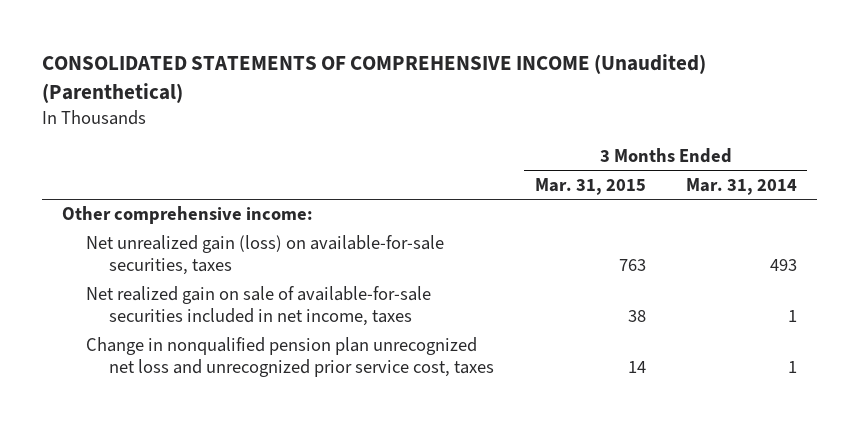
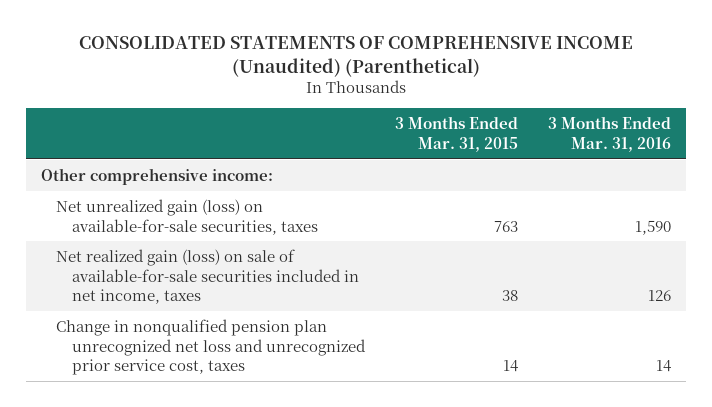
[686,177,798,195] Mar. 31, 2014 -> none
none -> [548,116,672,152] 3 Months Ended Mar. 31, 2016
[85,286,431,327] Net realized gain on sale of available-for-sale securities included in net income, taxes -> [56,248,359,305] Net realized gain (loss) on sale of available-for-sale securities included in net income, taxes

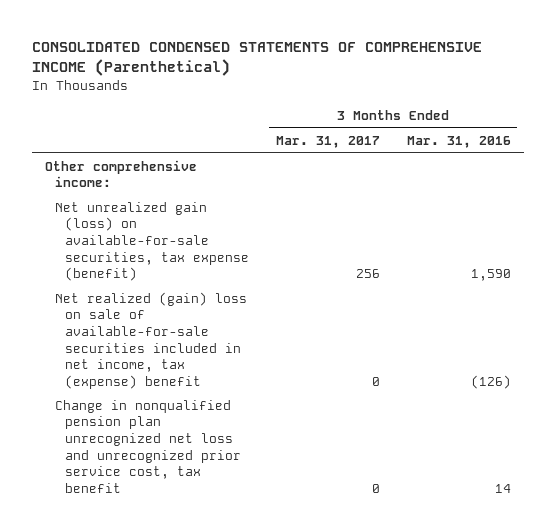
[78,36,633,77] CONSOLIDATED STATEMENTS OF COMPREHENSIVE INCOME (Unaudited) (Parenthetical) -> [31,42,482,77] CONSOLIDATED CONDENSED STATEMENTS OF COMPREHENSIVE INCOME (Parenthetical)
[395,116,519,152] 3 Months Ended Mar. 31, 2015 -> none
none -> [275,135,380,148] Mar. 31, 2017
[56,198,318,235] Net unrealized gain (loss) on available-for-sale securities, taxes -> [54,201,249,282] Net unrealized gain (loss) on available-for-sale securities, tax expense (benefit)
[56,248,359,305] Net realized gain (loss) on sale of available-for-sale securities included in net income, taxes -> [54,291,247,389] Net realized (gain) loss on sale of available-for-sale securities included in net income, tax (expense) benefit
[648,290,672,302] 126 -> [470,374,511,389] (126)
[56,318,366,376] Change in nonqualified pension plan unrecognized net loss and unrecognized prior service cost, taxes -> [54,399,241,493] Change in nonqualified pension plan unrecognized net loss and unrecognized prior service cost, tax benefit

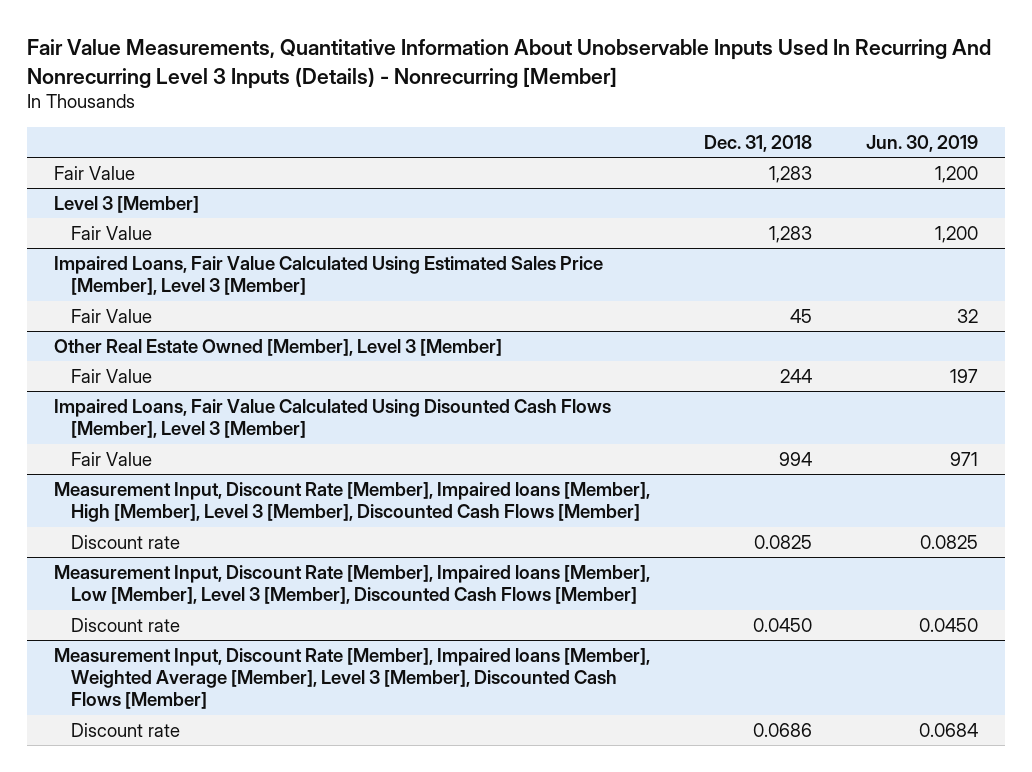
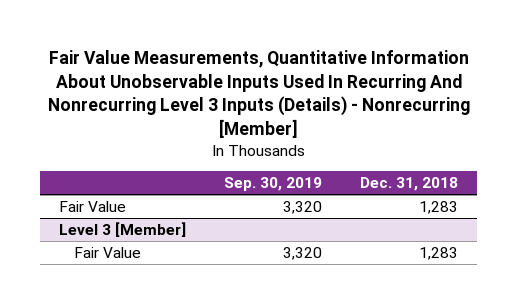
[865,134,978,152] Jun. 30, 2019 -> none
none -> [224,177,323,192] Sep. 30, 2019
[54,255,604,296] Impaired Loans, Fair Value Calculated Using Estimated Sales Price [Member], Level 3 [Member] -> none
[71,308,153,323] Fair Value -> none
[54,338,503,356] Other Real Estate Owned [Member], Level 3 [Member] -> none
[71,368,153,383] Fair Value -> none
[54,398,612,439] Impaired Loans, Fair Value Calculated Using Disounted Cash Flows [Member], Level 3 [Member] -> none
[71,451,153,466] Fair Value -> none
[54,481,651,523] Measurement Input, Discount Rate [Member], Impaired loans [Member], High [Member], Level 3 [Member], Discounted Cash Flows [Member] -> none
[71,534,181,549] Discount rate -> none
[54,564,651,605] Measurement Input, Discount Rate [Member], Impaired loans [Member], Low [Member], Level 3 [Member], Discounted Cash Flows [Member] -> none
[71,617,181,632] Discount rate -> none
[54,647,651,710] Measurement Input, Discount Rate [Member], Impaired loans [Member], Weighted Average [Member], Level 3 [Member], Discounted Cash Flows [Member] -> none
[71,722,181,737] Discount rate -> none

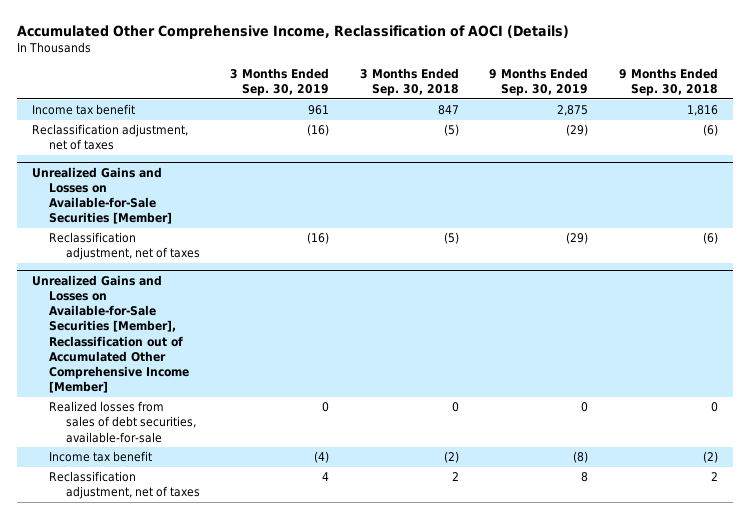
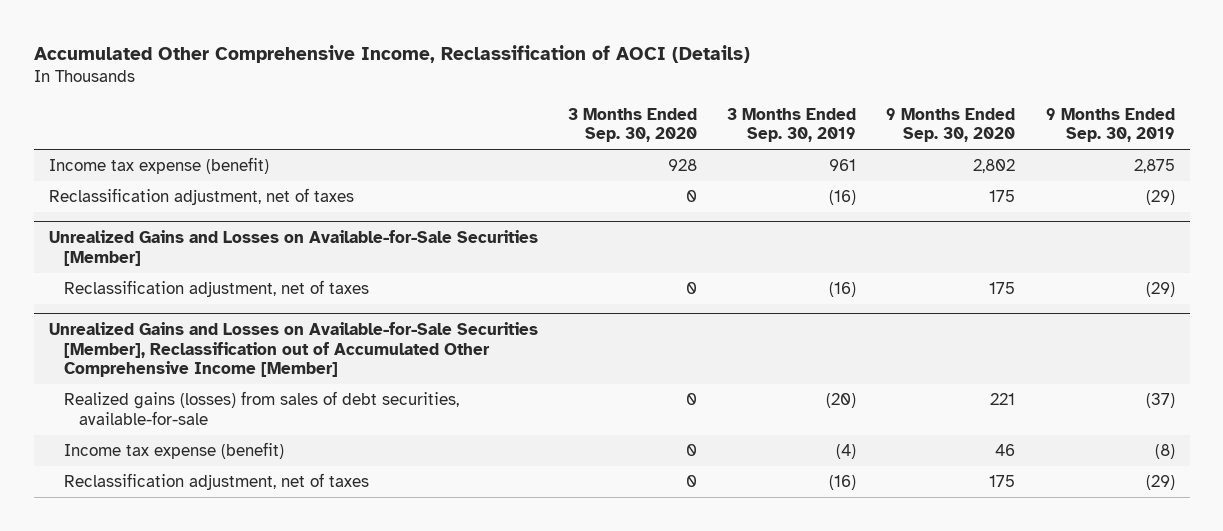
[359,67,459,97] 3 Months Ended Sep. 30, 2018 -> none
[618,67,718,97] 9 Months Ended Sep. 30, 2018 -> none
none -> [568,107,698,143] 3 Months Ended Sep. 30, 2020
none -> [886,107,1016,143] 9 Months Ended Sep. 30, 2020
[32,104,136,116] Income tax benefit -> [48,157,269,175] Income tax expense (benefit)
[49,401,196,443] Realized losses from sales of debt securities, available-for-sale -> [63,391,459,425] Realized gains (losses) from sales of debt securities, available-for-sale
[322,402,330,413] 0 -> [826,393,857,409] (20)
[581,402,589,413] 0 -> [1145,393,1175,409] (37)
[49,451,153,463] Income tax benefit -> [63,442,284,460] Income tax expense (benefit)
[322,472,330,482] 4 -> [829,475,857,491] (16)
[581,472,589,483] 8 -> [1145,475,1175,491] (29)

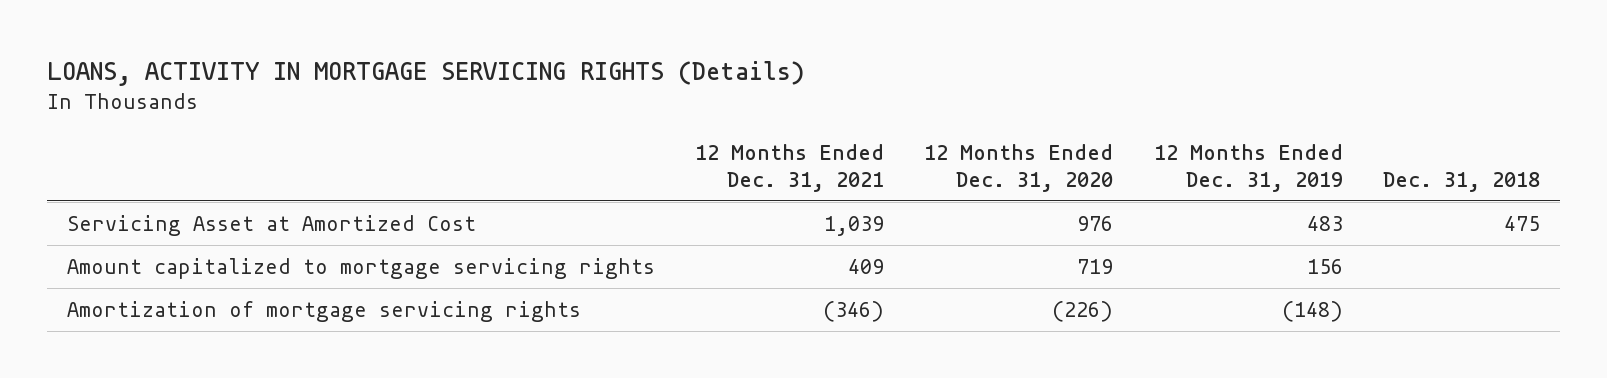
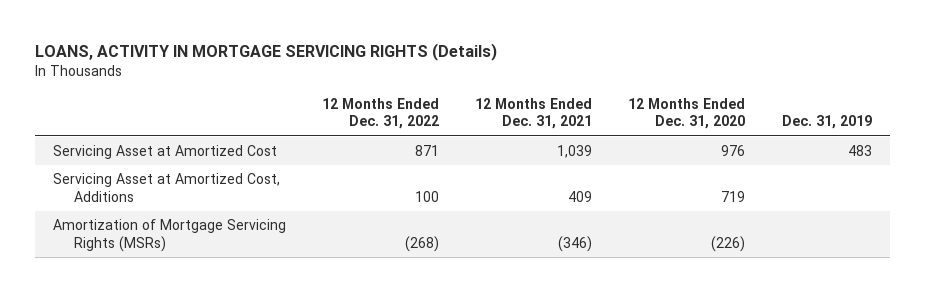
[1153,143,1343,192] 12 Months Ended Dec. 31, 2019 -> none
[1382,171,1540,192] Dec. 31, 2018 -> none
none -> [322,97,440,130] 12 Months Ended Dec. 31, 2022
none -> [781,115,872,130] Dec. 31, 2019
[66,257,655,279] Amount capitalized to mortgage servicing rights -> [53,173,281,202] Servicing Asset at Amortized Cost, Additions
[66,300,581,322] Amortization of mortgage servicing rights -> [53,219,287,252] Amortization of Mortgage Servicing Rights (MSRs)

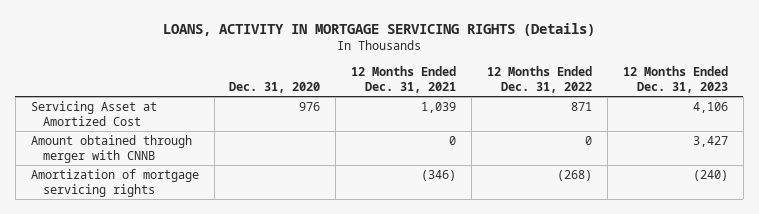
[628,97,746,130] 12 Months Ended Dec. 31, 2020 -> none
[781,115,872,130] Dec. 31, 2019 -> none
none -> [229,82,321,94] Dec. 31, 2020
none -> [622,66,728,94] 12 Months Ended Dec. 31, 2023
[53,173,281,202] Servicing Asset at Amortized Cost, Additions -> none
none -> [30,134,192,163] Amount obtained through merger with CNNB
[53,219,287,252] Amortization of Mortgage Servicing Rights (MSRs) -> [30,168,199,197] Amortization of mortgage servicing rights

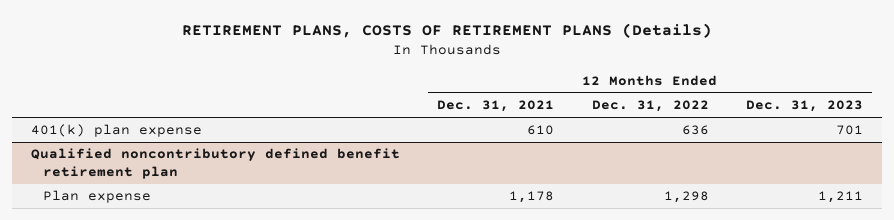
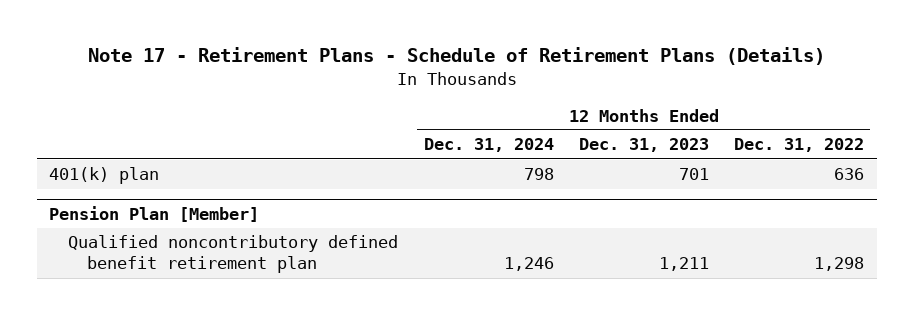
[181,22,712,38] RETIREMENT PLANS, COSTS OF RETIREMENT PLANS (Details) -> [87,47,825,66] Note 17 - Retirement Plans - Schedule of Retirement Plans (Details)
[437,100,555,113] Dec. 31, 2021 -> none
none -> [423,138,554,153] Dec. 31, 2024
[31,124,203,138] 401(k) plan expense -> [49,167,160,185] 401(k) plan
[31,148,401,179] Qualified noncontributory defined benefit retirement plan -> [49,205,260,222] Pension Plan [Member]
[42,190,151,204] Plan expense -> [68,235,399,274] Qualified noncontributory defined benefit retirement plan

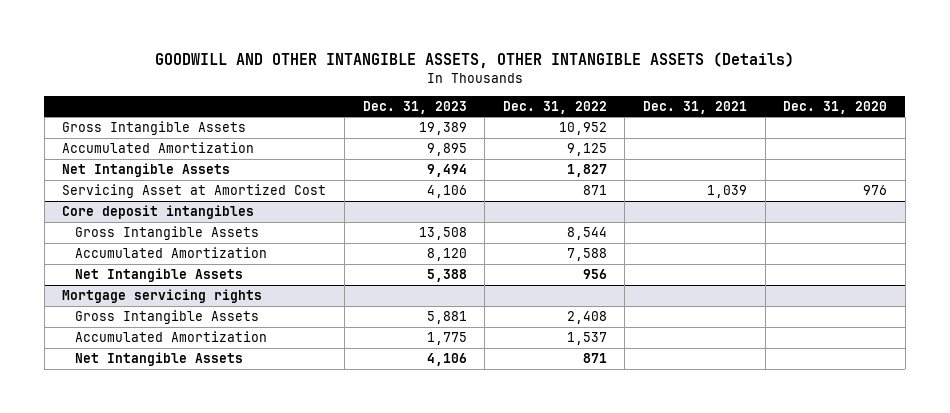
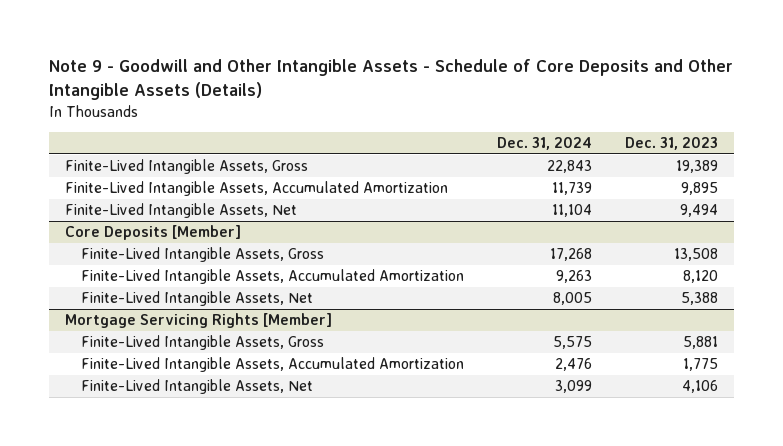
[154,51,794,68] GOODWILL AND OTHER INTANGIBLE ASSETS, OTHER INTANGIBLE ASSETS (Details) -> [48,59,733,101] Note 9 - Goodwill and Other Intangible Assets - Schedule of Core Deposits and Other Intangible Assets (Details)
[502,100,607,114] Dec. 31, 2022 -> none
[643,100,748,114] Dec. 31, 2021 -> none
[783,100,888,114] Dec. 31, 2020 -> none
none -> [497,137,593,151] Dec. 31, 2024
[62,184,327,199] Servicing Asset at Amortized Cost -> none
[62,121,247,136] Gross Intangible Assets -> [64,159,308,175] Finite-Lived Intangible Assets, Gross
[62,142,255,154] Accumulated Amortization -> [64,181,448,197] Finite-Lived Intangible Assets, Accumulated Amortization
[62,163,231,178] Net Intangible Assets -> [64,203,297,219] Finite-Lived Intangible Assets, Net
[62,205,255,220] Core deposit intangibles -> [64,225,241,241] Core Deposits [Member]
[74,226,259,241] Gross Intangible Assets -> [81,247,325,263] Finite-Lived Intangible Assets, Gross
[74,247,267,259] Accumulated Amortization -> [81,269,465,285] Finite-Lived Intangible Assets, Accumulated Amortization
[74,268,243,283] Net Intangible Assets -> [81,291,314,307] Finite-Lived Intangible Assets, Net
[62,289,263,304] Mortgage servicing rights -> [64,313,332,329] Mortgage Servicing Rights [Member]
[74,310,259,325] Gross Intangible Assets -> [81,335,325,351] Finite-Lived Intangible Assets, Gross
[74,331,267,343] Accumulated Amortization -> [81,357,465,373] Finite-Lived Intangible Assets, Accumulated Amortization
[74,352,243,367] Net Intangible Assets -> [81,379,314,395] Finite-Lived Intangible Assets, Net

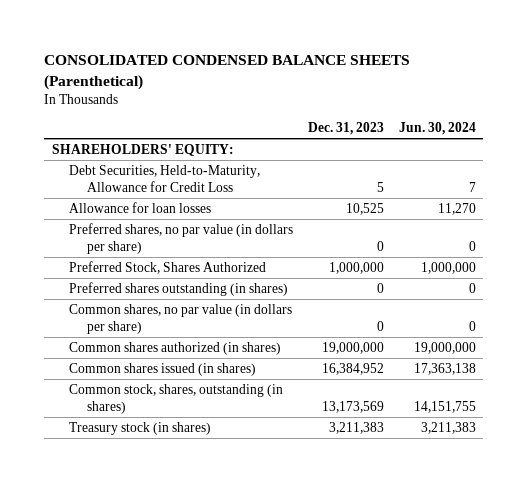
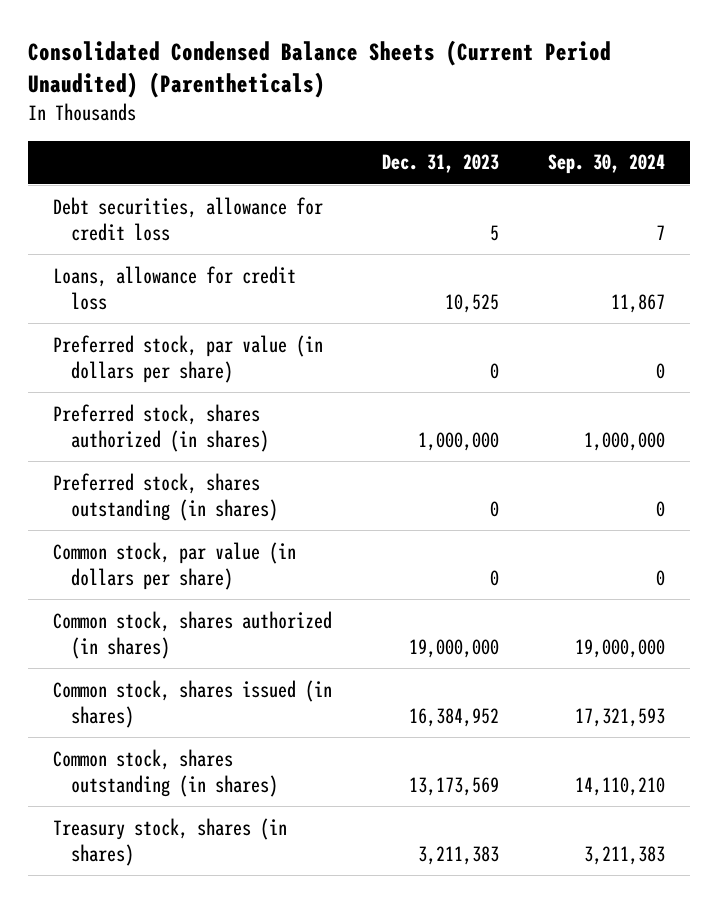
[44,55,411,90] CONSOLIDATED CONDENSED BALANCE SHEETS (Parenthetical) -> [28,40,612,99] Consolidated Condensed Balance Sheets (Current Period Unaudited) (Parentheticals)
[398,121,476,135] Jun. 30, 2024 -> none
none -> [548,154,666,175] Sep. 30, 2024
[51,144,234,157] SHAREHOLDERS' EQUITY: -> none
[69,165,261,193] Debt Securities, Held-to-Maturity, Allowance for Credit Loss -> [52,196,323,242] Debt securities, allowance for credit loss
[69,202,212,214] Allowance for loan losses -> [52,265,296,311] Loans, allowance for credit loss
[69,223,294,255] Preferred shares, no par value (in dollars per share) -> [52,334,323,384] Preferred stock, par value (in dollars per share)
[69,261,267,275] Preferred Stock, Shares Authorized -> [52,403,270,453] Preferred stock, shares authorized (in shares)
[69,282,289,297] Preferred shares outstanding (in shares) -> [52,472,279,522] Preferred stock, shares outstanding (in shares)
[69,304,293,335] Common shares, no par value (in dollars per share) -> [52,541,296,591] Common stock, par value (in dollars per share)
[69,342,282,356] Common shares authorized (in shares) -> [52,610,332,660] Common stock, shares authorized (in shares)
[69,363,257,377] Common shares issued (in shares) -> [52,679,332,729] Common stock, shares issued (in shares)
[69,384,284,415] Common stock, shares, outstanding (in shares) -> [52,748,279,798] Common stock, shares outstanding (in shares)
[69,422,212,436] Treasury stock (in shares) -> [52,817,287,867] Treasury stock, shares (in shares)

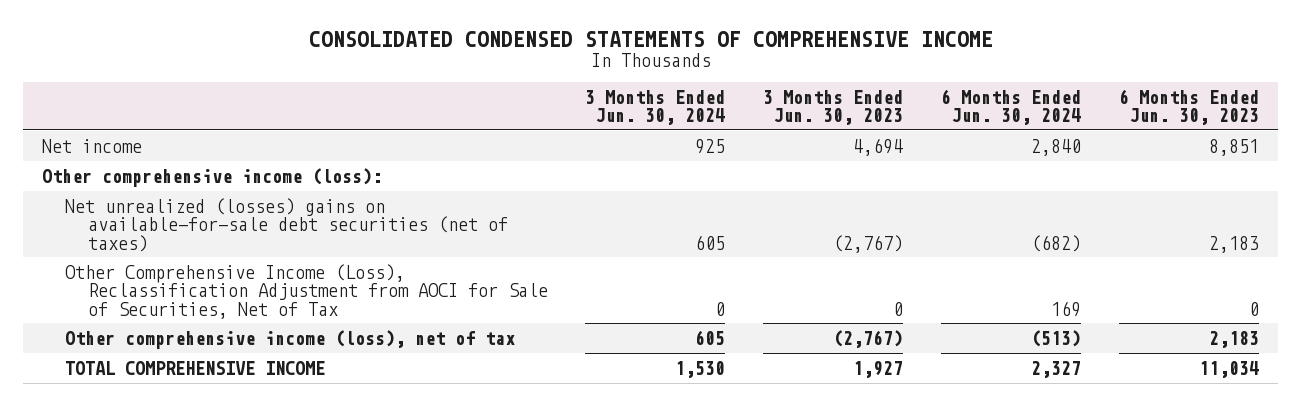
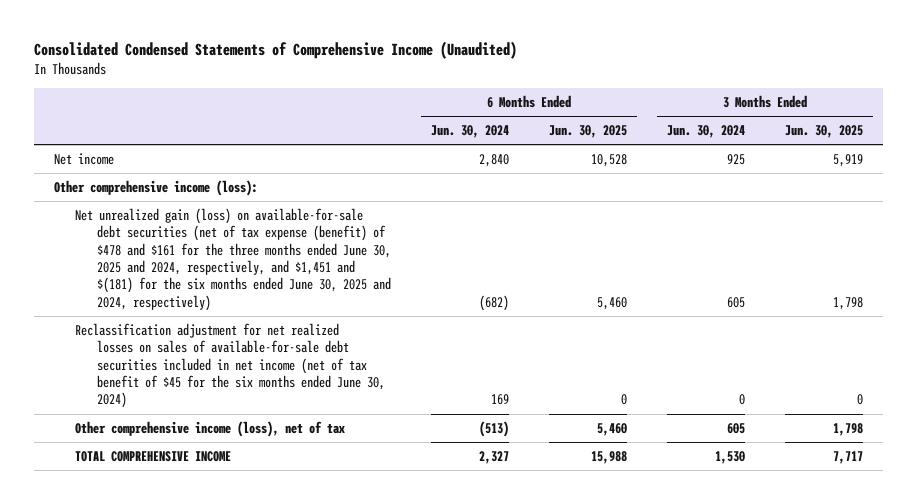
[308,30,993,47] CONSOLIDATED CONDENSED STATEMENTS OF COMPREHENSIVE INCOME -> [33,41,517,60] Consolidated Condensed Statements of Comprehensive Income (Unaudited)
[763,89,904,126] 3 Months Ended Jun. 30, 2023 -> none
[1119,88,1260,126] 6 Months Ended Jun. 30, 2023 -> none
none -> [549,125,628,139] Jun. 30, 2025
none -> [784,125,863,139] Jun. 30, 2025
[64,197,508,252] Net unrealized (losses) gains on available-for-sale debt securities (net of taxes) -> [75,208,392,311] Net unrealized gain (loss) on available-for-sale debt securities (net of tax expense (benefit) of $478 and $161 for the three months ended June 30, 2025 and 2024, respectively, and $1,451 and $(181) for the six months ended June 30, 2025 and 2024, respectively)
[64,263,548,319] Other Comprehensive Income (Loss), Reclassification Adjustment from AOCI for Sale of Securities, Net of Tax -> [75,323,386,409] Reclassification adjustment for net realized losses on sales of available-for-sale debt securities included in net income (net of tax benefit of $45 for the six months ended June 30, 2024)

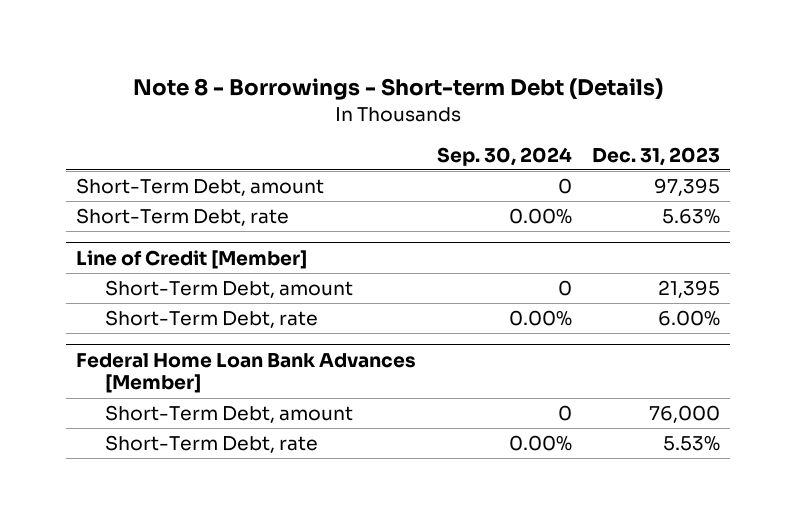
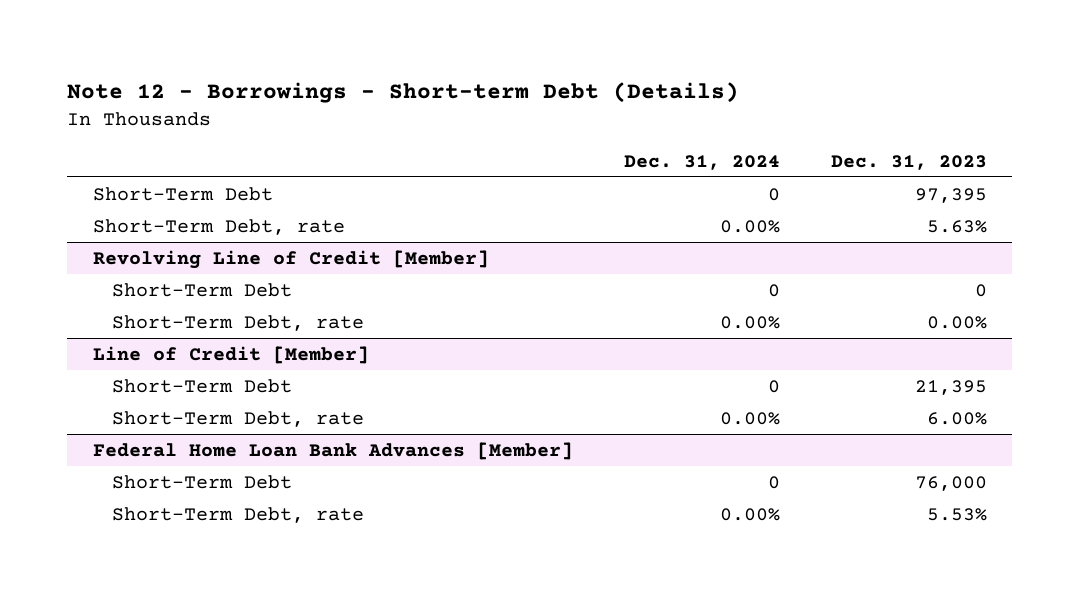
[133,78,664,101] Note 8 - Borrowings - Short-term Debt (Details) -> [67,82,740,104] Note 12 - Borrowings - Short-term Debt (Details)
[436,146,572,166] Sep. 30, 2024 -> none
none -> [623,154,780,170] Dec. 31, 2024
[76,178,325,197] Short-Term Debt, amount -> [92,186,273,201] Short-Term Debt
none -> [92,249,489,269] Revolving Line of Credit [Member]
none -> [111,282,292,297] Short-Term Debt
none -> [111,314,364,331] Short-Term Debt, rate
[105,280,354,299] Short-Term Debt, amount -> [111,378,292,393] Short-Term Debt
[105,405,354,424] Short-Term Debt, amount -> [111,474,292,489] Short-Term Debt

